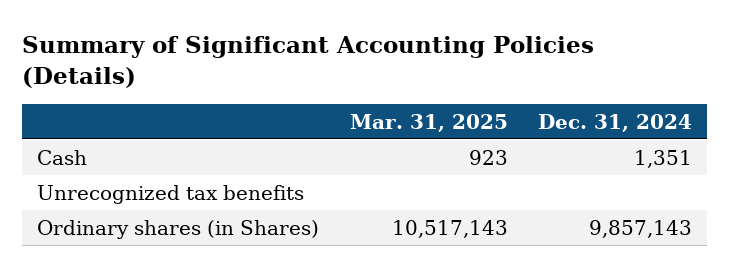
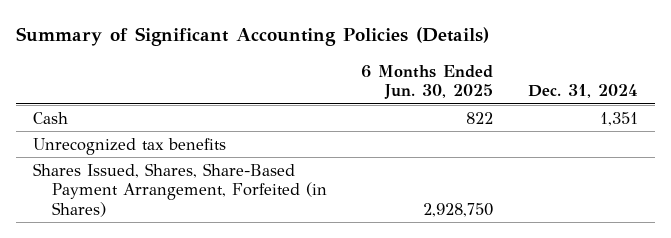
[349,113,508,132] Mar. 31, 2025 -> none
none -> [361,64,494,100] 6 Months Ended Jun. 30, 2025
[37,219,320,239] Ordinary shares (in Shares) -> none
none -> [33,162,327,217] Shares Issued, Shares, Share-Based Payment Arrangement, Forfeited (in Shares)

